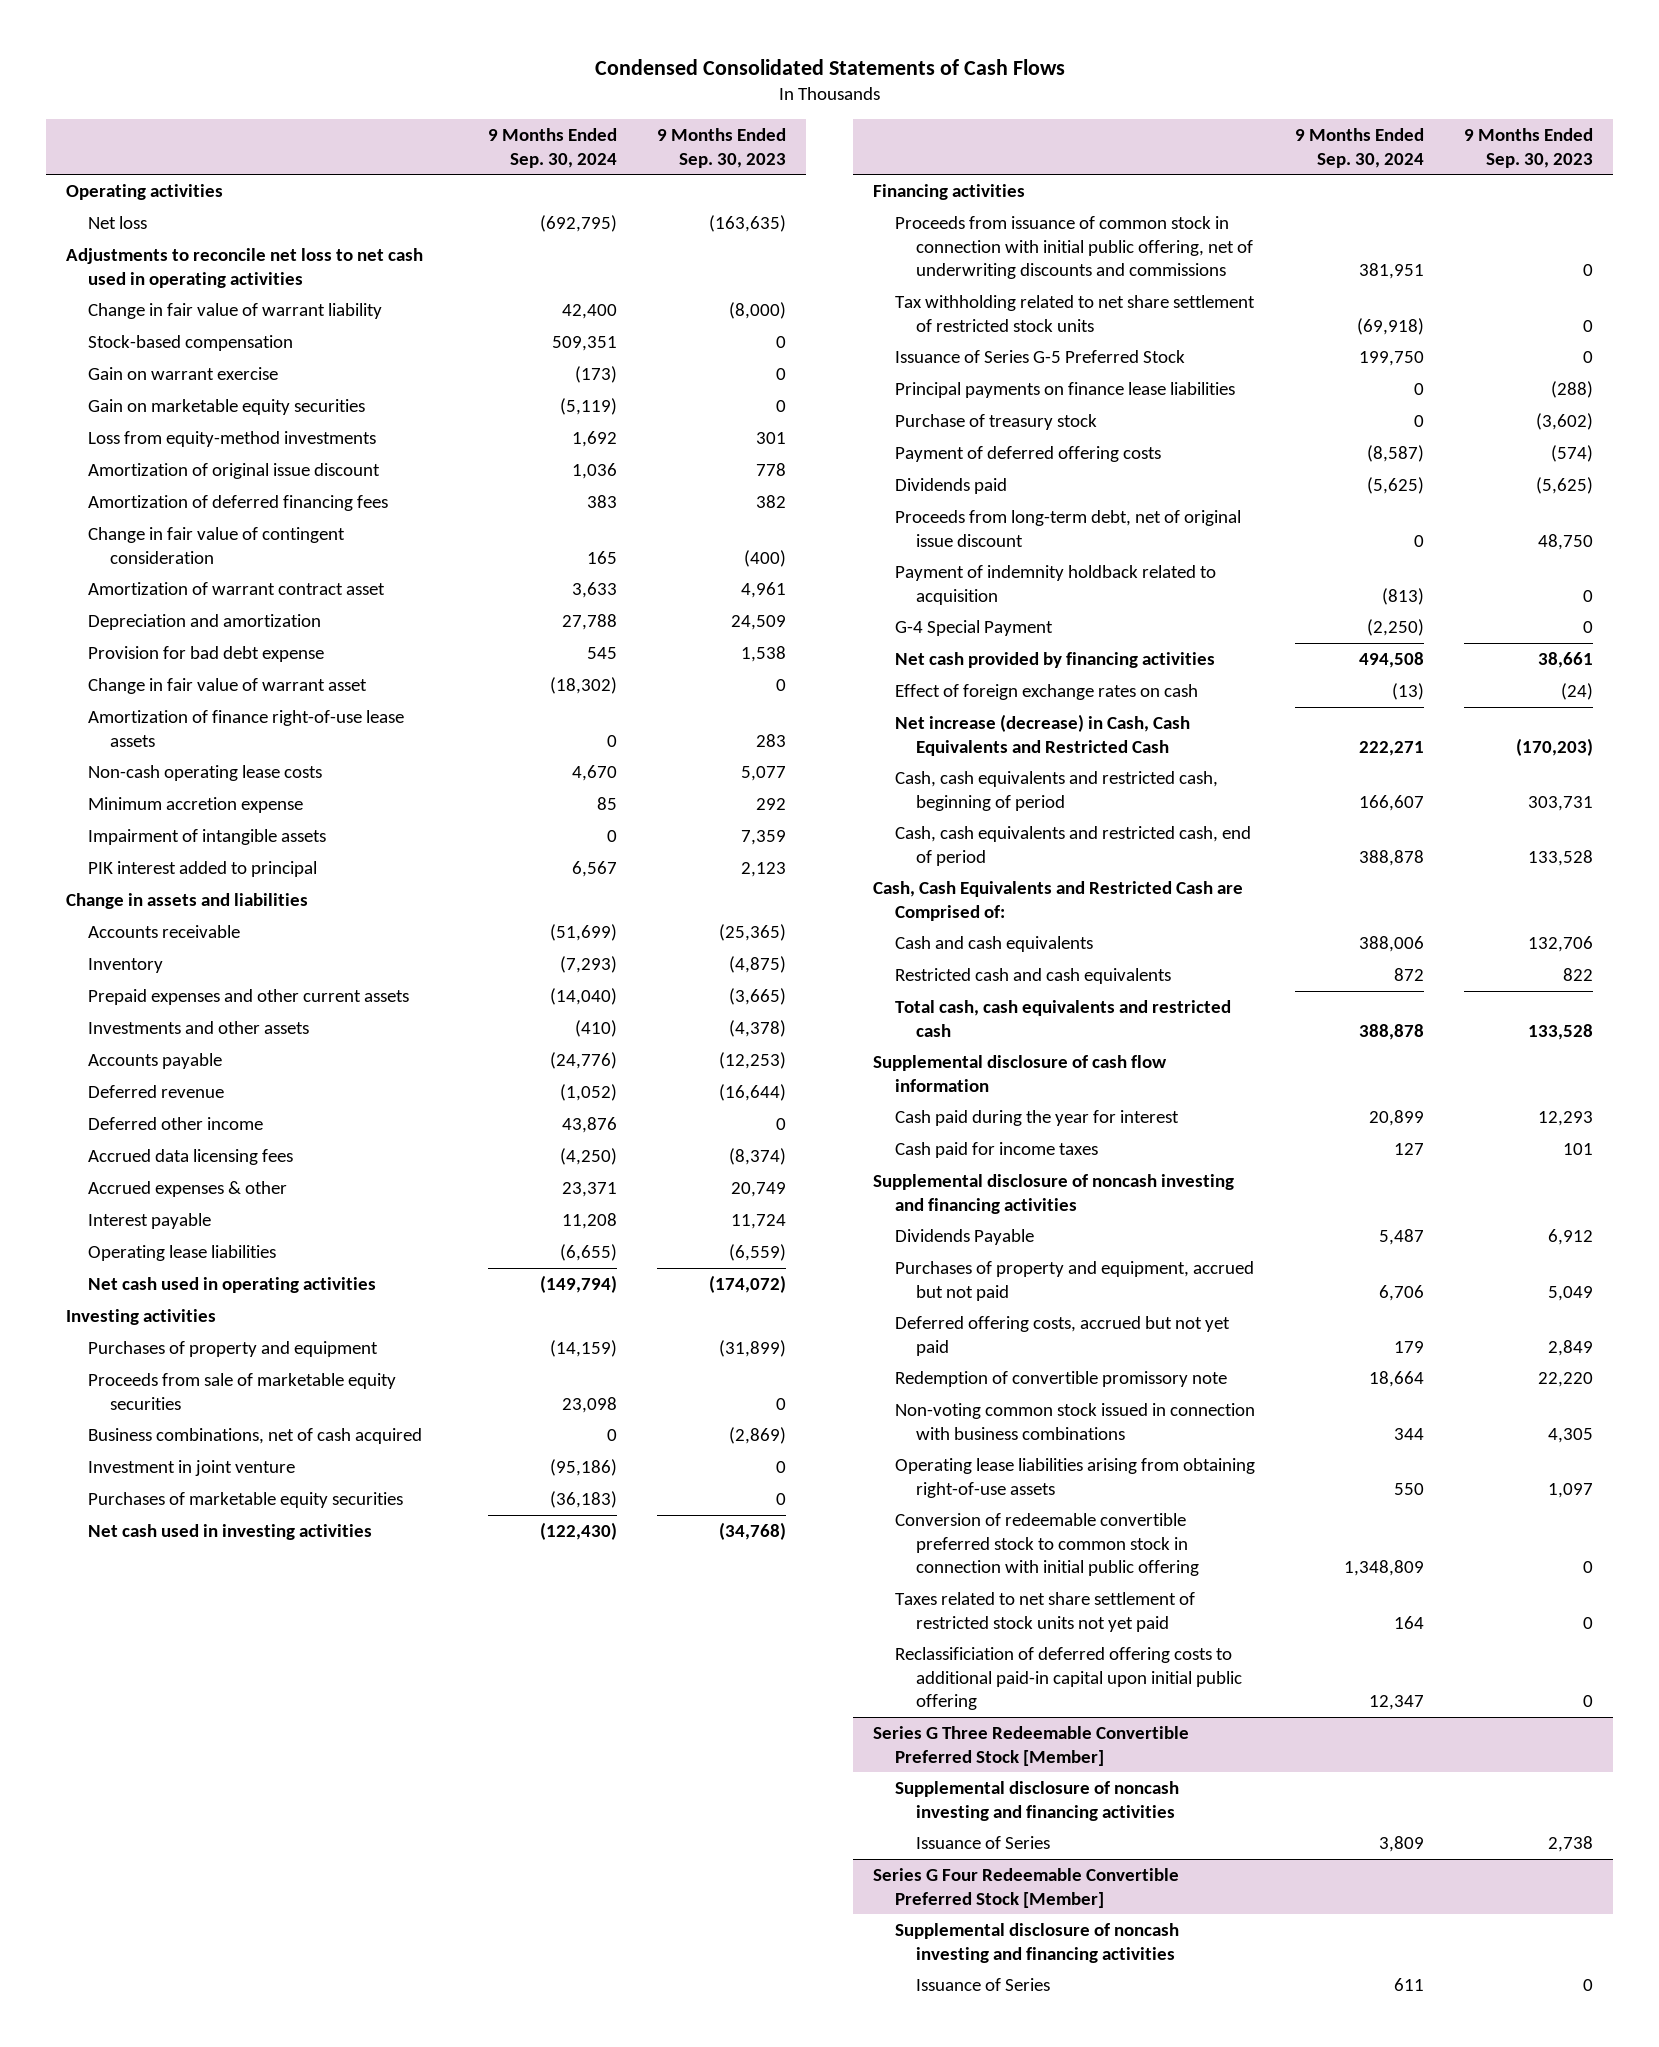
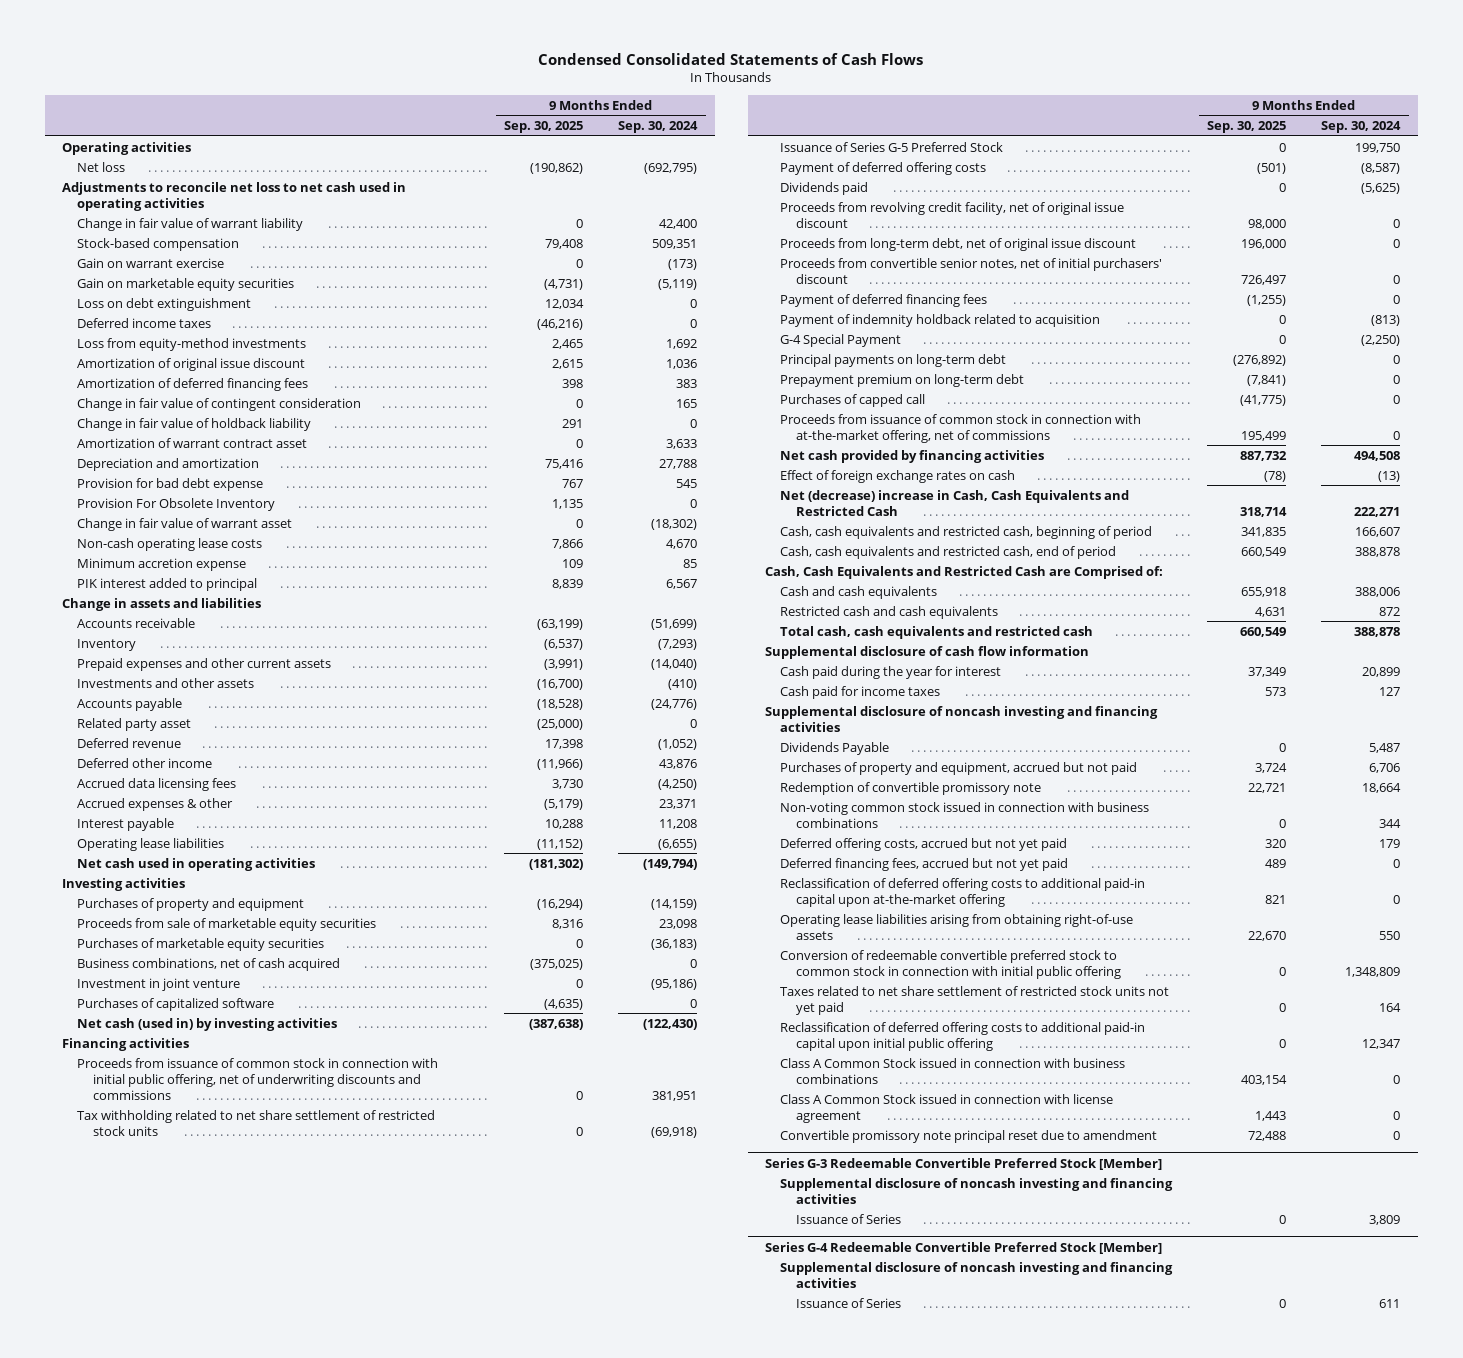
[657,127,787,168] 9 Months Ended Sep. 30, 2023 -> none
none -> [504,121,584,134] Sep. 30, 2025
none -> [77,297,252,311] Loss on debt extinguishment
none -> [77,317,212,328] Deferred income taxes
none -> [77,417,312,431] Change in fair value of holdback liability
none -> [77,497,276,511] Provision For Obsolete Inventory
[88,709,405,747] Amortization of finance right-of-use lease assets -> none
[88,828,327,845] Impairment of intangible assets -> none
none -> [77,717,192,731] Related party asset
[88,1491,404,1508] Purchases of marketable equity securities -> [77,937,325,951] Purchases of marketable equity securities
none -> [77,997,275,1011] Purchases of capitalized software
[88,1523,373,1540] Net cash used in investing activities -> [77,1017,338,1031] Net cash (used in) by investing activities
[894,381,1235,398] Principal payments on finance lease liabilities -> none
[894,413,1097,430] Purchase of treasury stock -> none
none -> [780,201,1125,228] Proceeds from revolving credit facility, net of original issue discount
none -> [780,257,1163,284] Proceeds from convertible senior notes, net of initial purchasers' discount
none -> [780,293,988,307] Payment of deferred financing fees
none -> [780,353,1007,367] Principal payments on long-term debt
none -> [780,373,1025,387] Prepayment premium on long-term debt
none -> [780,393,926,407] Purchases of capped call
none -> [780,413,1142,443] Proceeds from issuance of common stock in connection with at-the-market offering, net of commissions
[894,713,1190,756] Net increase (decrease) in Cash, Cash Equivalents and Restricted Cash -> [780,489,1130,516] Net (decrease) increase in Cash, Cash Equivalents and Restricted Cash
[894,1315,1230,1356] Deferred offering costs, accrued but not yet paid -> [780,837,1068,851] Deferred offering costs, accrued but not yet paid
none -> [780,857,1069,871] Deferred financing fees, accrued but not yet paid
none -> [780,877,1146,907] Reclassification of deferred offering costs to additional paid-in capital upon at-the-market offering
[894,1646,1243,1711] Reclassificiation of deferred offering costs to additional paid-in capital upon initial public offering -> [780,1021,1146,1051] Reclassification of deferred offering costs to additional paid-in capital upon initial public offering
none -> [780,1057,1126,1084] Class A Common Stock issued in connection with business combinations
none -> [780,1093,1114,1123] Class A Common Stock issued in connection with license agreement
none -> [780,1129,1158,1143] Convertible promissory note principal reset due to amendment
[872,1725,1189,1766] Series G Three Redeemable Convertible Preferred Stock [Member] -> [765,1157,1163,1170] Series G-3 Redeemable Convertible Preferred Stock [Member]
[872,1867,1179,1908] Series G Four Redeemable Convertible Preferred Stock [Member] -> [765,1241,1163,1254] Series G-4 Redeemable Convertible Preferred Stock [Member]

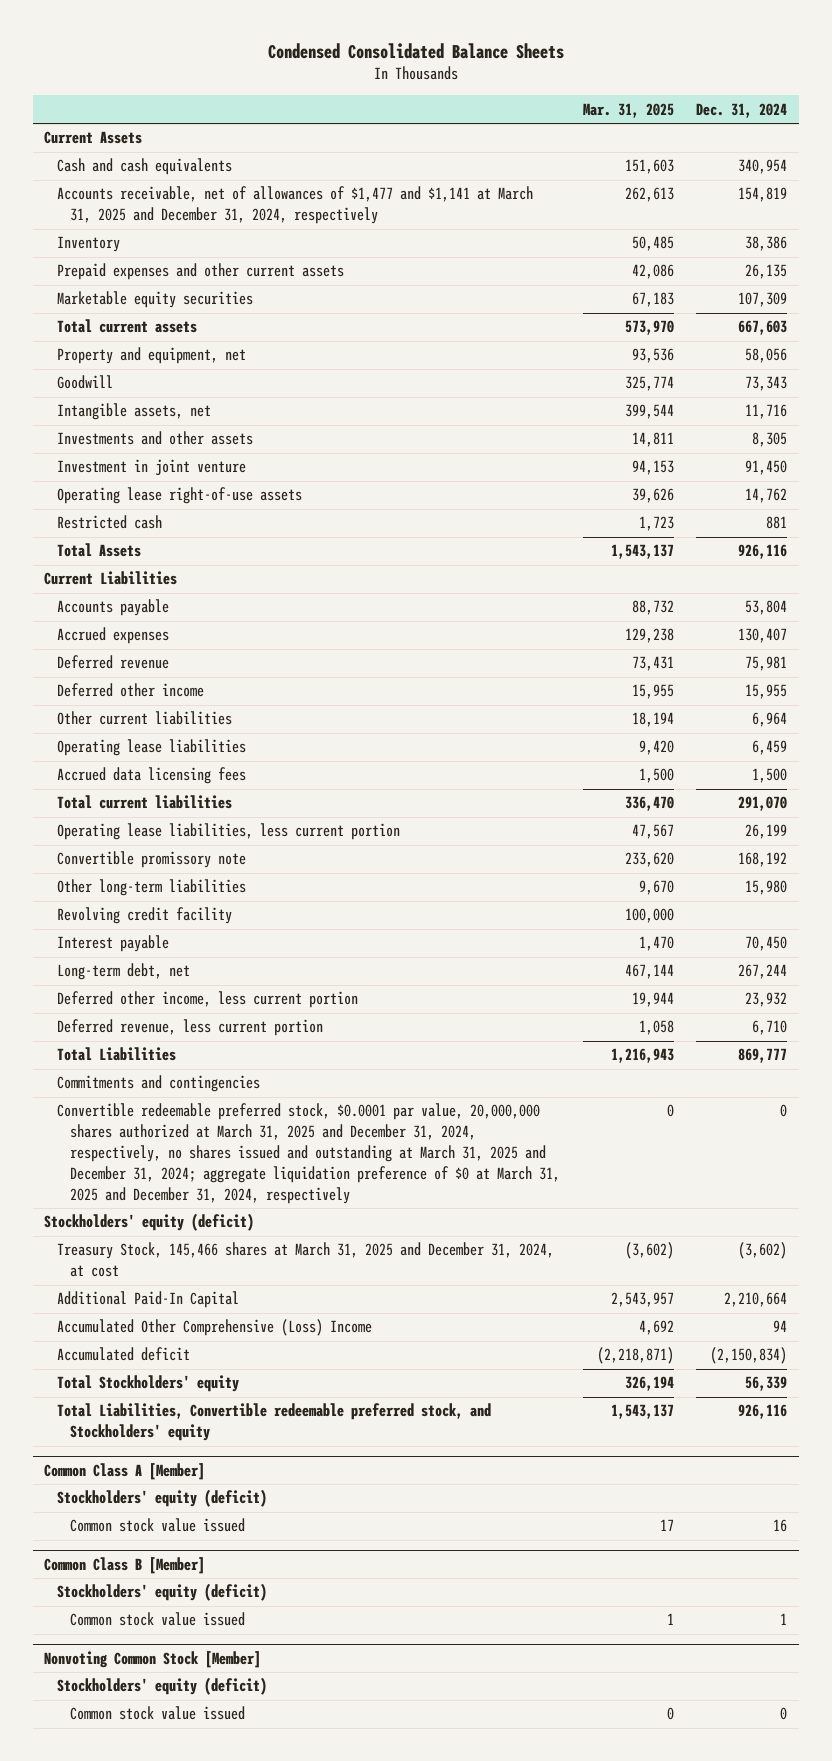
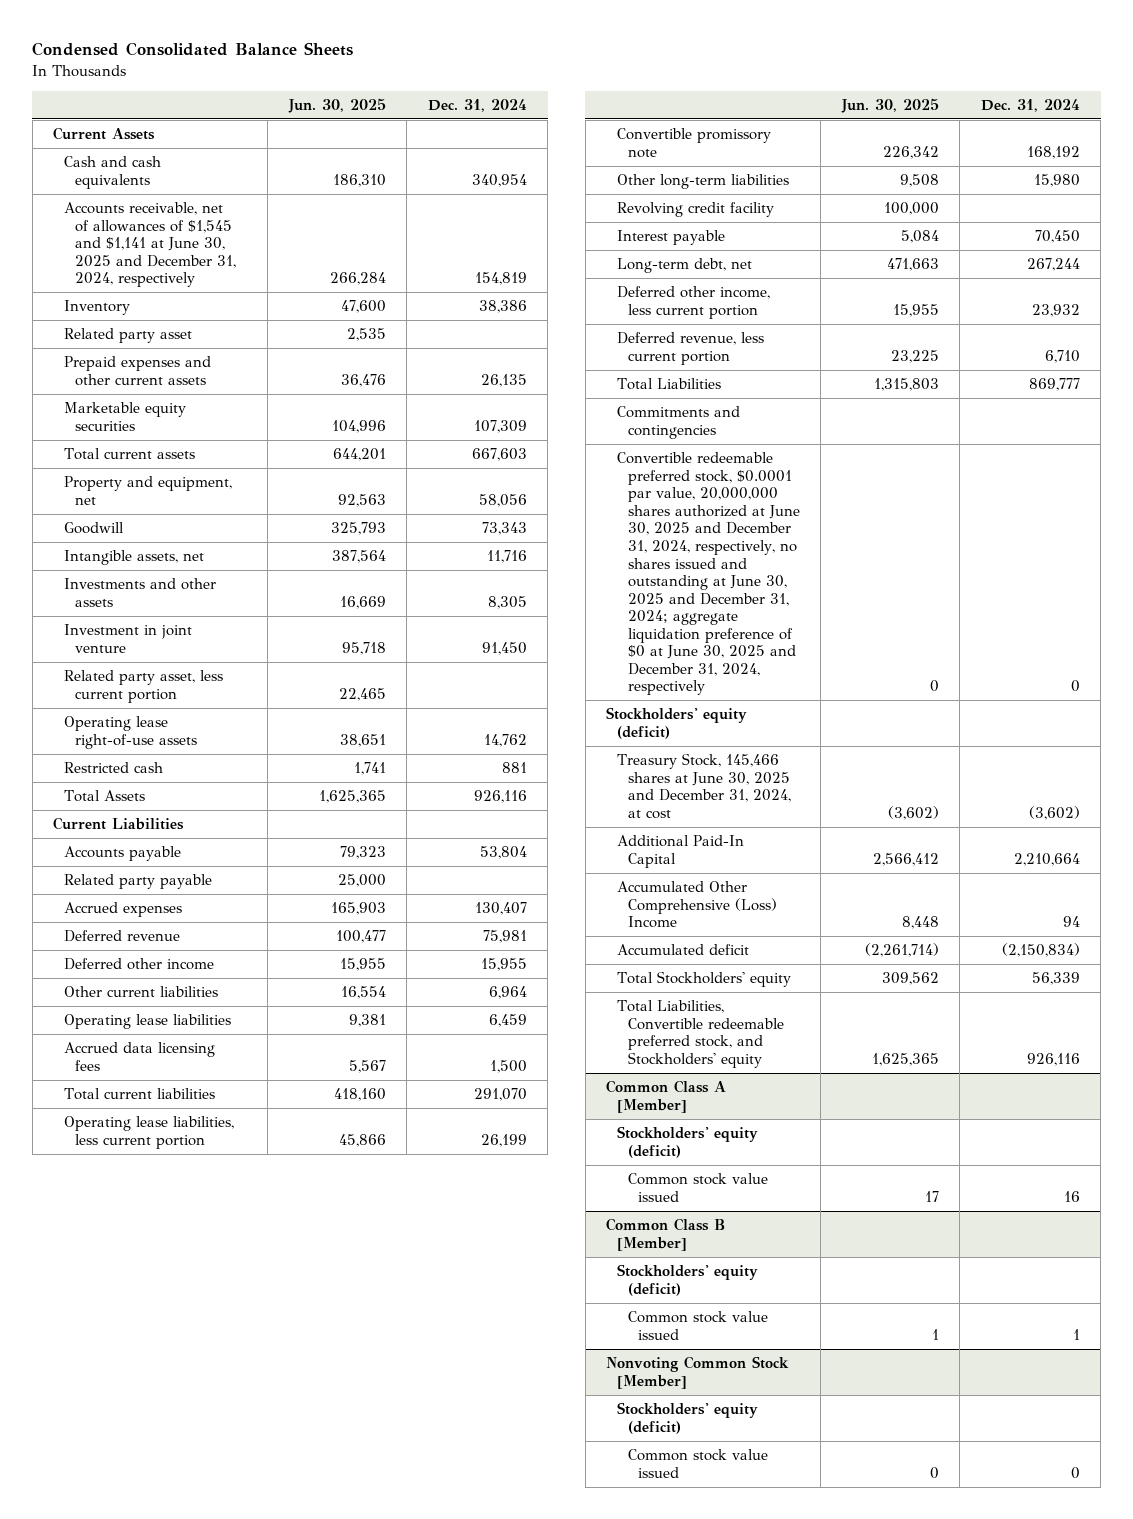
[582,102,674,118] Mar. 31, 2025 -> none
none -> [287,97,386,113] Jun. 30, 2025
[57,186,534,225] Accounts receivable, net of allowances of $1,477 and $1,141 at March 31, 2025 and December 31, 2024, respectively -> [63,202,236,288] Accounts receivable, net of allowances of $1,545 and $1,141 at June 30, 2025 and December 31, 2024, respectively
none -> [63,328,192,344] Related party asset
none -> [63,670,223,703] Related party asset, less current portion
none -> [63,874,212,890] Related party payable
[57,1103,560,1204] Convertible redeemable preferred stock, $0.0001 par value, 20,000,000 shares authorized at March 31, 2025 and December 31, 2024, respectively, no shares issued and outstanding at March 31, 2025 and December 31, 2024; aggregate liquidation preference of $0 at March 31, 2025 and December 31, 2024, respectively -> [616,452,800,696] Convertible redeemable preferred stock, $0.0001 par value, 20,000,000 shares authorized at June 30, 2025 and December 31, 2024, respectively, no shares issued and outstanding at June 30, 2025 and December 31, 2024; aggregate liquidation preference of $0 at June 30, 2025 and December 31, 2024, respectively
[57,1242,555,1278] Treasury Stock, 145,466 shares at March 31, 2025 and December 31, 2024, at cost -> [616,753,791,819] Treasury Stock, 145,466 shares at June 30, 2025 and December 31, 2024, at cost

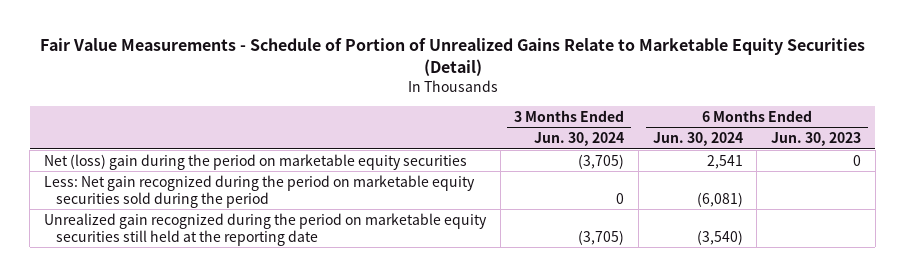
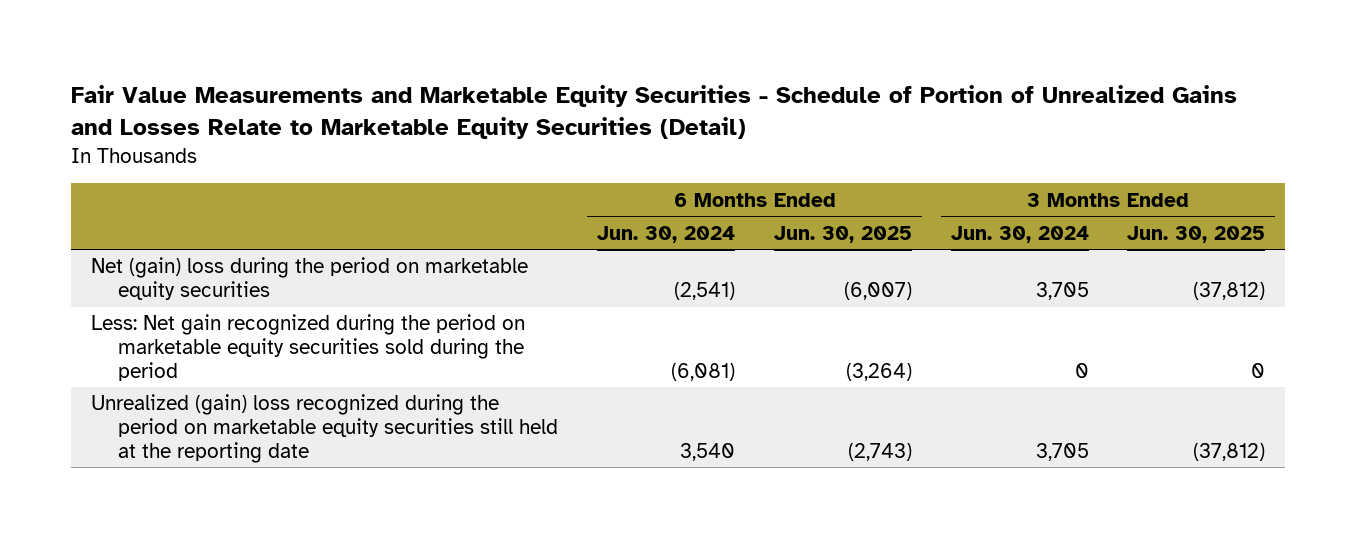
[39,38,865,77] Fair Value Measurements - Schedule of Portion of Unrealized Gains Relate to Marketable Equity Securities (Detail) -> [71,85,1238,140] Fair Value Measurements and Marketable Equity Securities - Schedule of Portion of Unrealized Gains and Losses Relate to Marketable Equity Securities (Detail)
[771,132,862,147] Jun. 30, 2023 -> none
none -> [773,225,912,243] Jun. 30, 2025
none -> [1127,225,1266,243] Jun. 30, 2025
[43,153,467,170] Net (loss) gain during the period on marketable equity securities -> [90,257,528,301] Net (gain) loss during the period on marketable equity securities
[578,153,625,169] (3,705) -> [1035,282,1089,301] 3,705
[706,154,743,169] 2,541 -> [674,282,736,301] (2,541)
[43,212,487,246] Unrealized gain recognized during the period on marketable equity securities still held at the reporting date -> [90,394,559,463] Unrealized (gain) loss recognized during the period on marketable equity securities still held at the reporting date
[578,229,625,245] (3,705) -> [1035,442,1089,461] 3,705
[696,229,743,245] (3,540) -> [680,442,736,461] 3,540

